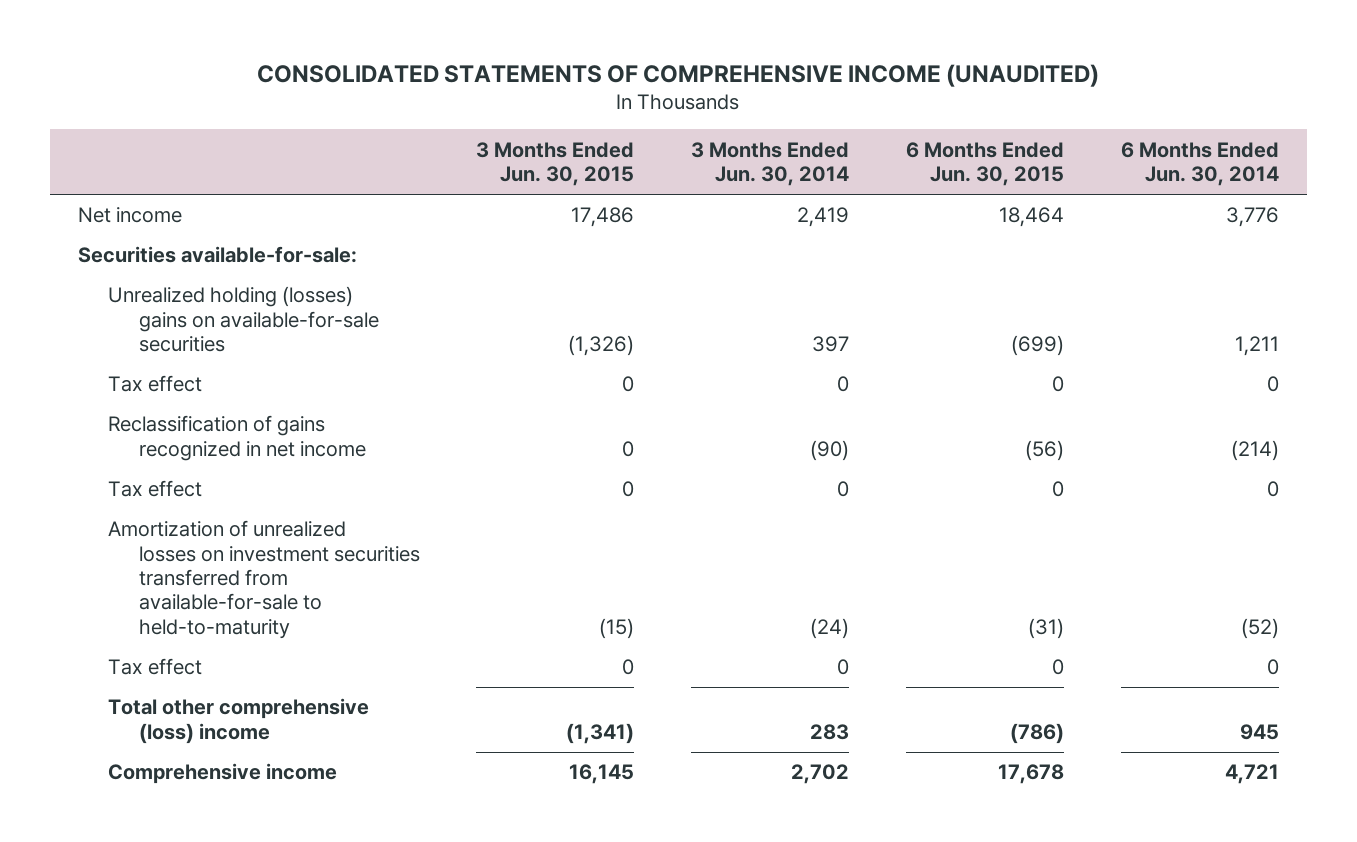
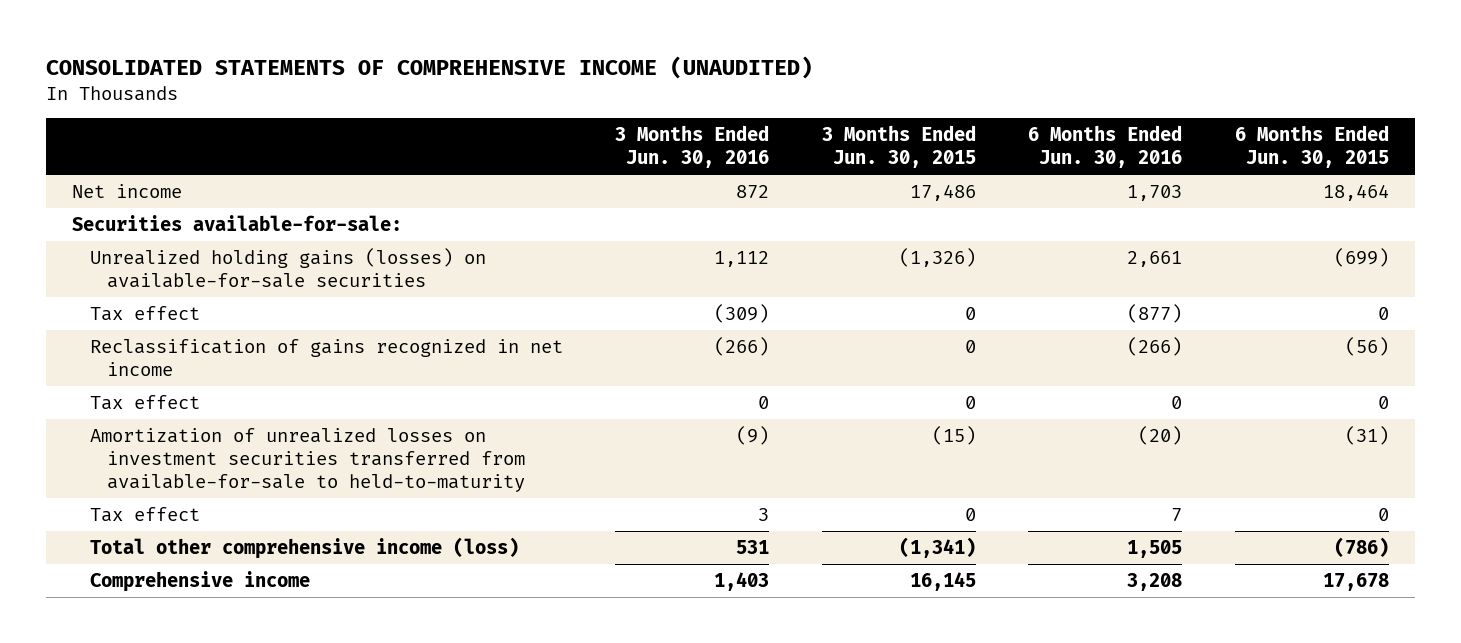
[691,141,850,187] 3 Months Ended Jun. 30, 2014 -> none
[1120,141,1279,187] 6 Months Ended Jun. 30, 2014 -> none
none -> [615,125,770,169] 3 Months Ended Jun. 30, 2016
none -> [1028,125,1183,169] 6 Months Ended Jun. 30, 2016
[108,286,379,353] Unrealized holding (losses) gains on available-for-sale securities -> [89,248,486,289] Unrealized holding gains (losses) on available-for-sale securities
[108,698,370,744] Total other comprehensive (loss) income -> [89,537,519,560] Total other comprehensive income (loss)

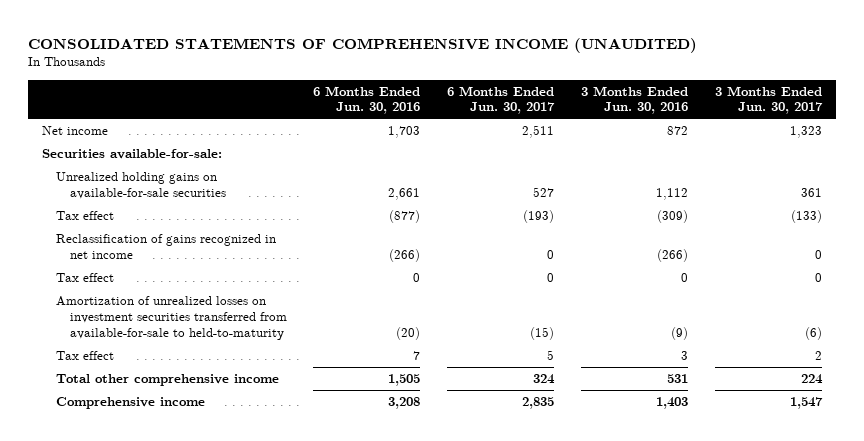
[821,125,976,169] 3 Months Ended Jun. 30, 2015 -> none
[1234,125,1389,169] 6 Months Ended Jun. 30, 2015 -> none
none -> [447,85,556,115] 6 Months Ended Jun. 30, 2017
none -> [715,85,824,115] 3 Months Ended Jun. 30, 2017
[89,248,486,289] Unrealized holding gains (losses) on available-for-sale securities -> [55,172,226,199] Unrealized holding gains on available-for-sale securities
[89,537,519,560] Total other comprehensive income (loss) -> [55,374,279,387] Total other comprehensive income

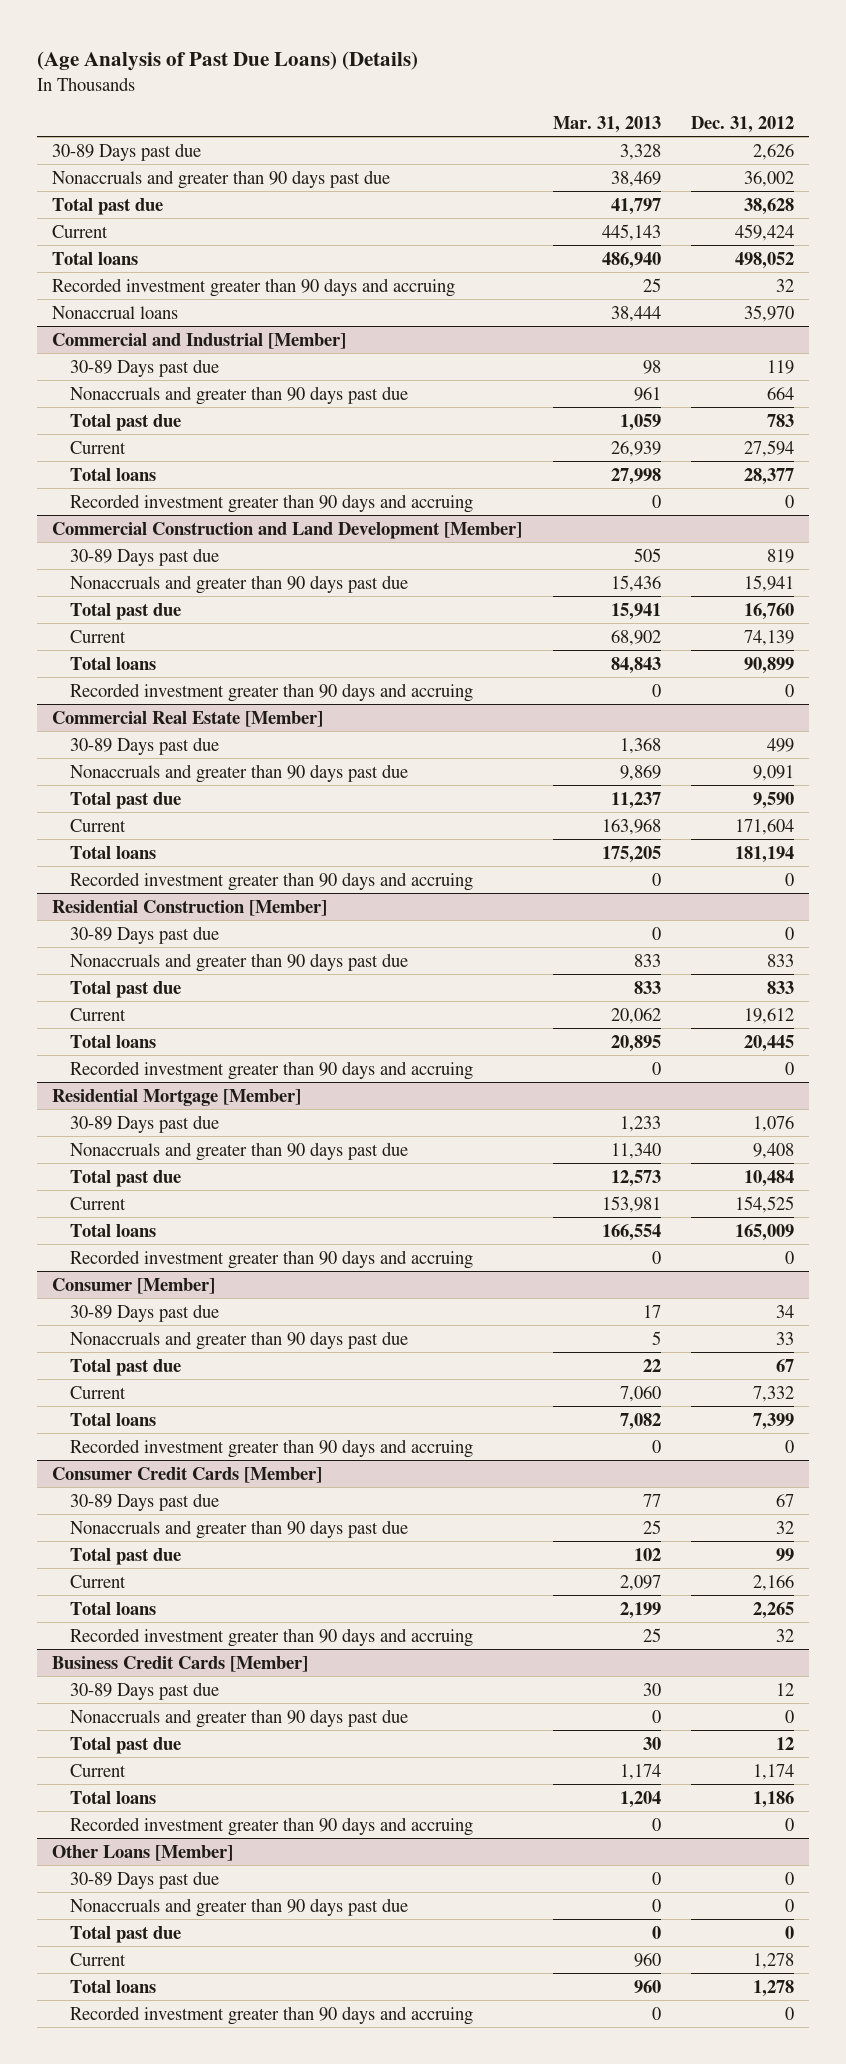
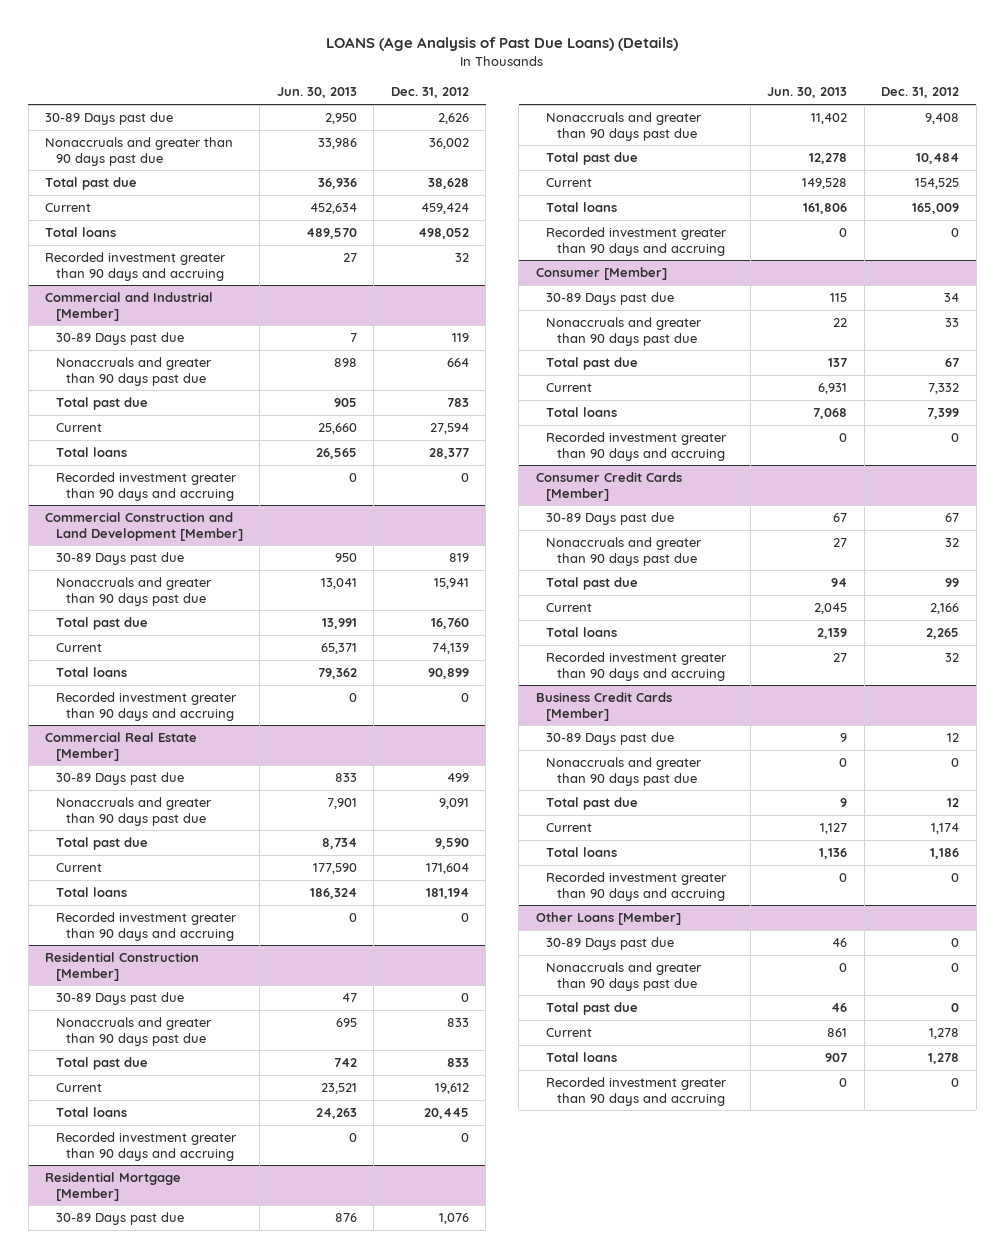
[37,50,419,71] (Age Analysis of Past Due Loans) (Details) -> [326,37,679,52] LOANS (Age Analysis of Past Due Loans) (Details)
[552,115,661,133] Mar. 31, 2013 -> none
none -> [276,87,357,99] Jun. 30, 2013
[52,305,179,319] Nonaccrual loans -> none

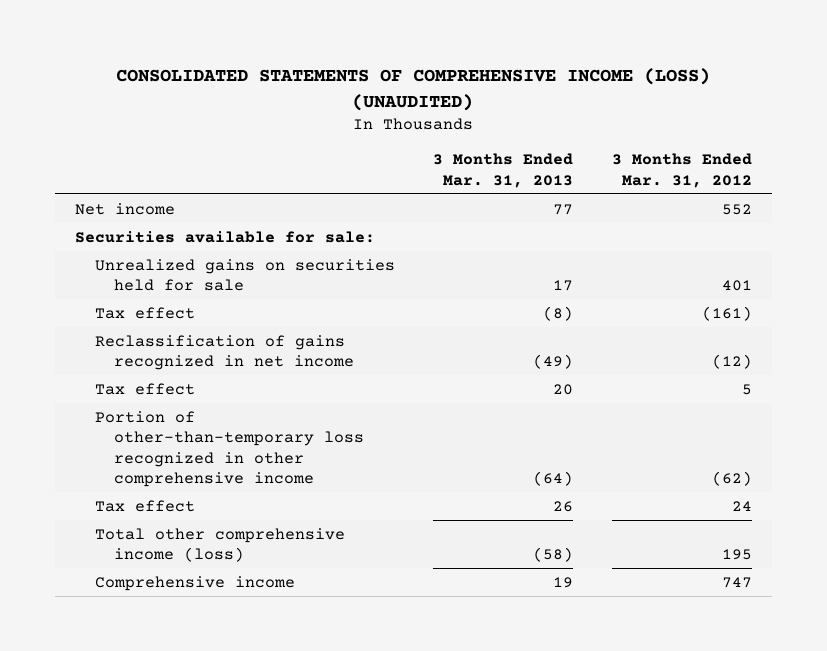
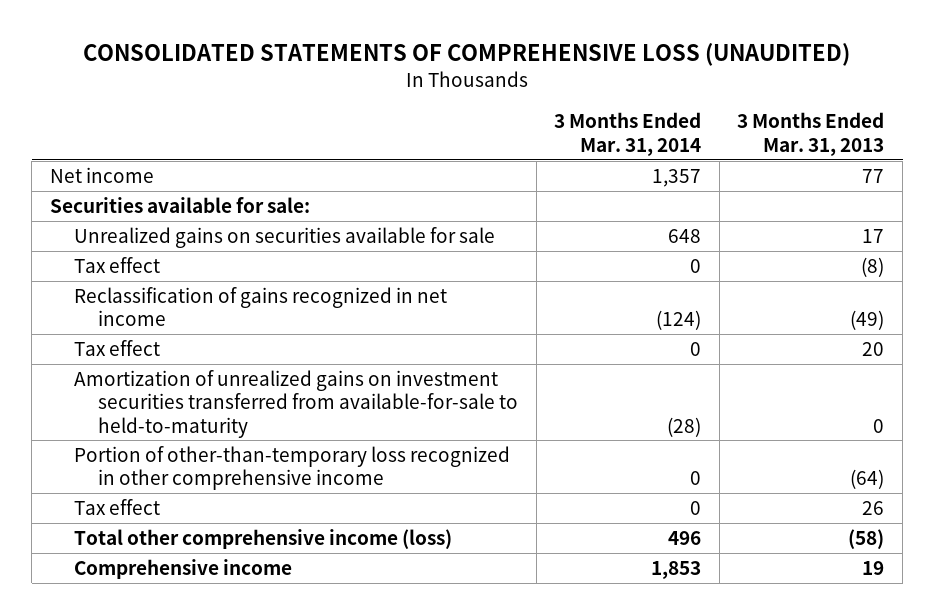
[116,68,711,111] CONSOLIDATED STATEMENTS OF COMPREHENSIVE INCOME (LOSS) (UNAUDITED) -> [83,43,851,67] CONSOLIDATED STATEMENTS OF COMPREHENSIVE LOSS (UNAUDITED)
[612,153,753,188] 3 Months Ended Mar. 31, 2012 -> none
none -> [554,112,702,156] 3 Months Ended Mar. 31, 2014
[94,258,395,292] Unrealized gains on securities held for sale -> [73,226,495,248] Unrealized gains on securities available for sale
none -> [73,369,519,438] Amortization of unrealized gains on investment securities transferred from available-for-sale to held-to-maturity

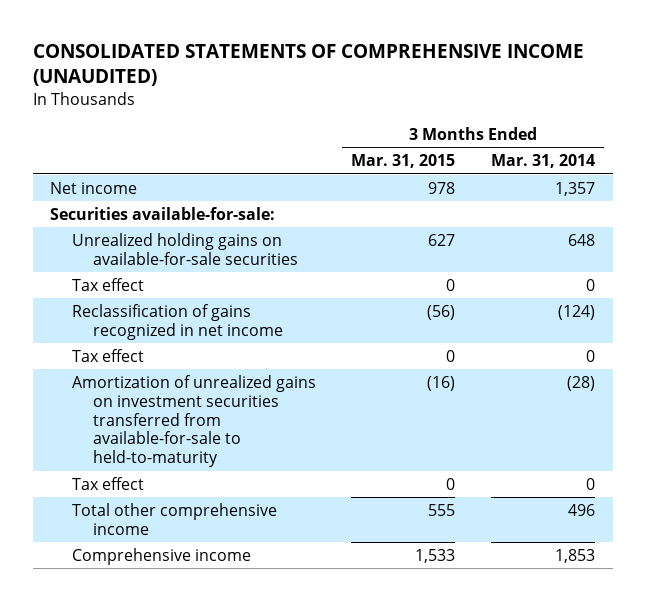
[83,43,851,67] CONSOLIDATED STATEMENTS OF COMPREHENSIVE LOSS (UNAUDITED) -> [32,43,584,86] CONSOLIDATED STATEMENTS OF COMPREHENSIVE INCOME (UNAUDITED)
[737,112,885,156] 3 Months Ended Mar. 31, 2013 -> none
none -> [351,154,456,169] Mar. 31, 2015
[49,196,310,213] Securities available for sale: -> [50,206,276,220] Securities available-for-sale:
[73,226,495,248] Unrealized gains on securities available for sale -> [71,232,298,265] Unrealized holding gains on available-for-sale securities
[73,445,510,491] Portion of other-than-temporary loss recognized in other comprehensive income -> none
[73,528,452,549] Total other comprehensive income (loss) -> [71,502,277,535] Total other comprehensive income

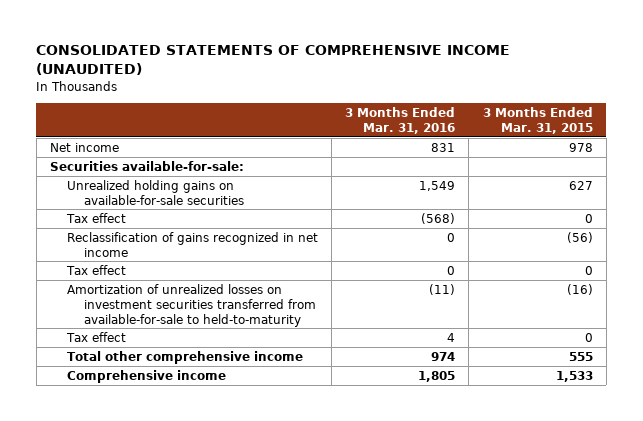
[490,154,595,169] Mar. 31, 2014 -> none
none -> [345,106,456,134] 3 Months Ended Mar. 31, 2016
[71,374,316,468] Amortization of unrealized gains on investment securities transferred from available-for-sale to held-to-maturity -> [66,283,316,327] Amortization of unrealized losses on investment securities transferred from available-for-sale to held-to-maturity

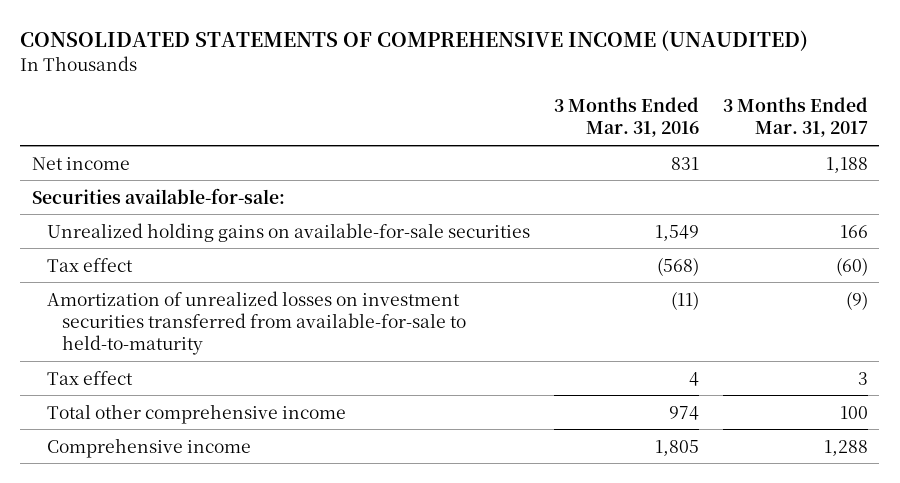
[482,106,593,134] 3 Months Ended Mar. 31, 2015 -> none
none -> [722,96,868,138] 3 Months Ended Mar. 31, 2017
[66,231,318,257] Reclassification of gains recognized in net income -> none
[65,264,126,275] Tax effect -> none

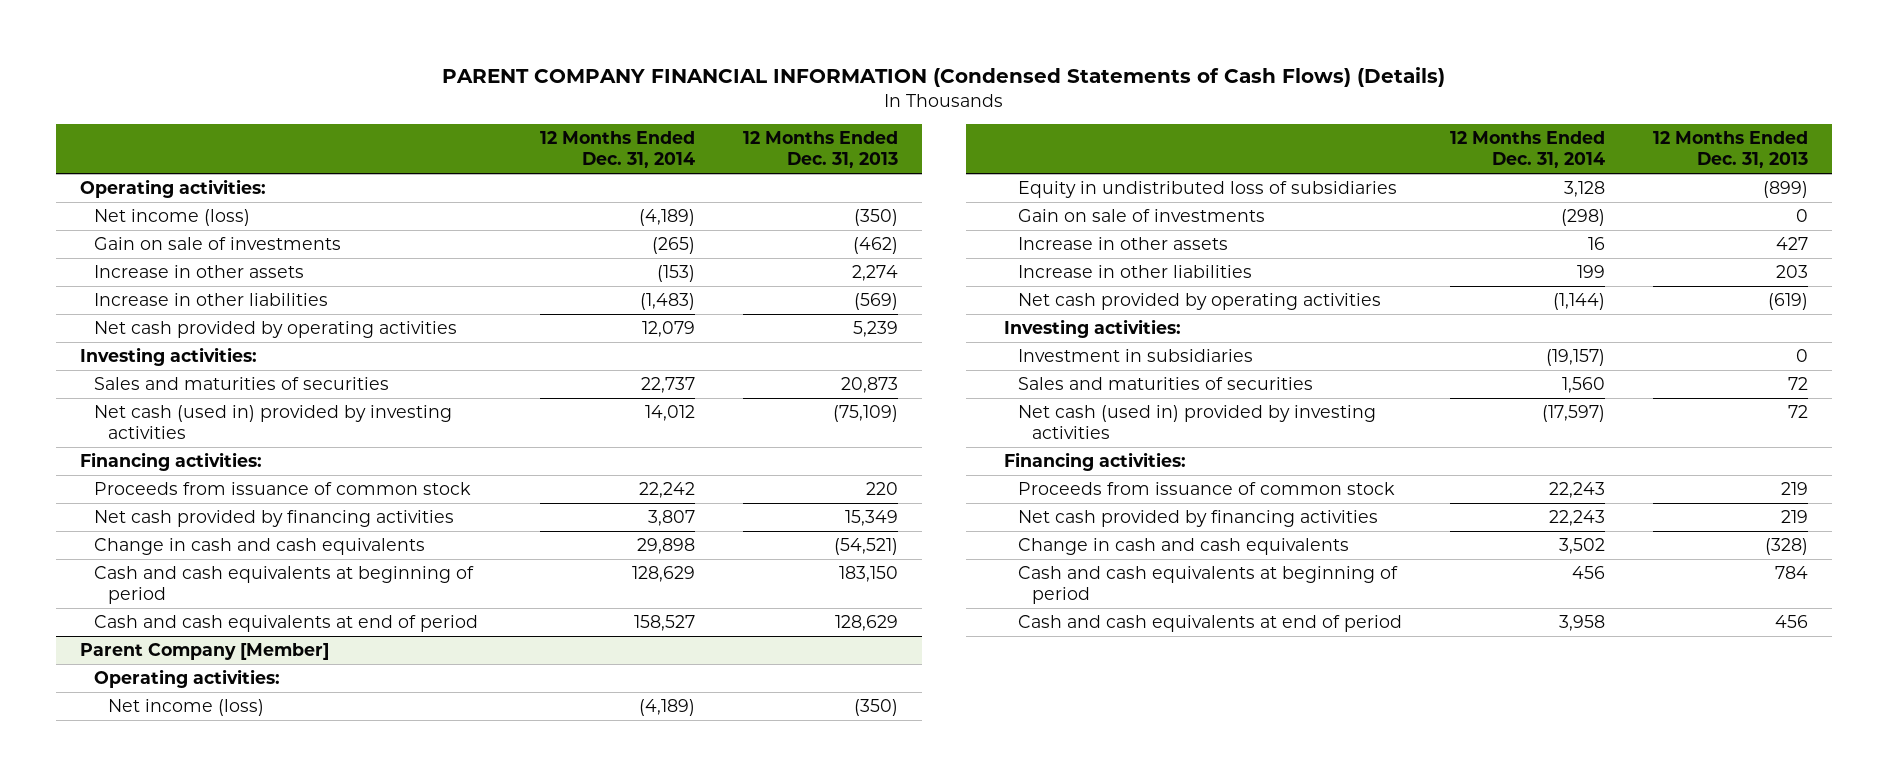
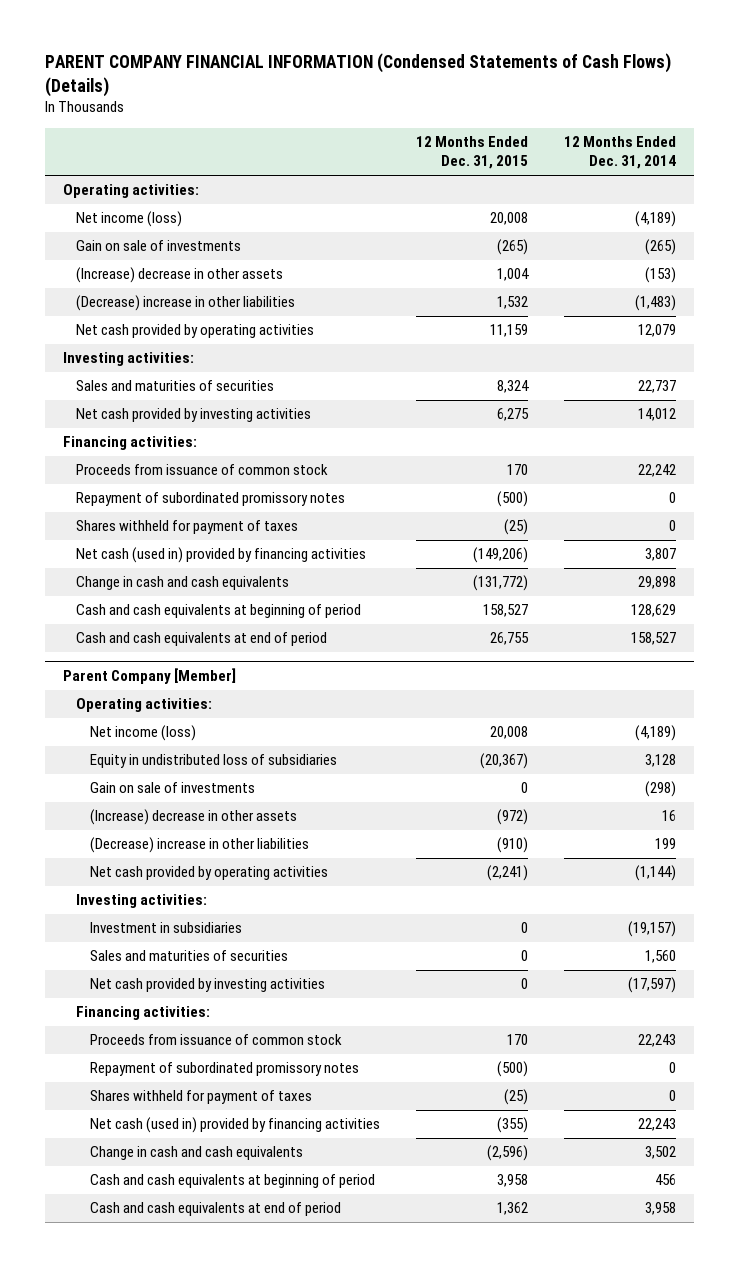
[743,131,899,169] 12 Months Ended Dec. 31, 2013 -> none
none -> [415,136,528,170] 12 Months Ended Dec. 31, 2015
[94,265,305,279] Increase in other assets -> [76,267,284,284] (Increase) decrease in other assets
[94,293,329,307] Increase in other liabilities -> [76,295,296,312] (Decrease) increase in other liabilities
[94,405,453,440] Net cash (used in) provided by investing activities -> [76,408,312,423] Net cash provided by investing activities
none -> [76,492,346,507] Repayment of subordinated promissory notes
none -> [76,520,299,535] Shares withheld for payment of taxes
[94,510,455,528] Net cash provided by financing activities -> [76,547,367,564] Net cash (used in) provided by financing activities
[1018,237,1229,251] Increase in other assets -> [89,809,297,826] (Increase) decrease in other assets
[1018,265,1253,279] Increase in other liabilities -> [89,837,309,854] (Decrease) increase in other liabilities
[1018,405,1377,440] Net cash (used in) provided by investing activities -> [89,978,325,993] Net cash provided by investing activities
none -> [89,1062,359,1077] Repayment of subordinated promissory notes
none -> [89,1090,312,1105] Shares withheld for payment of taxes
[1018,510,1379,528] Net cash provided by financing activities -> [89,1117,380,1134] Net cash (used in) provided by financing activities

